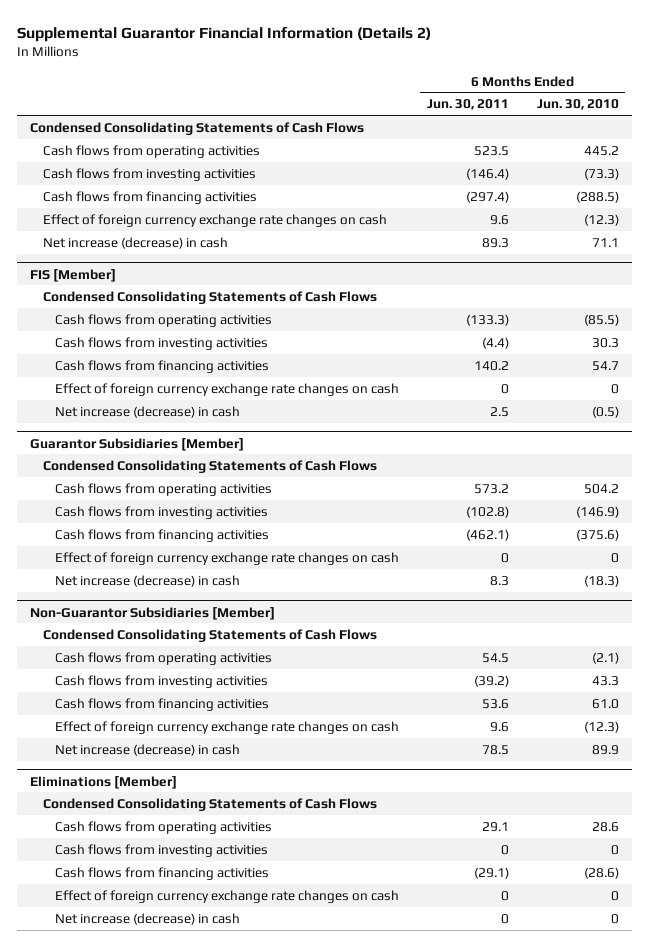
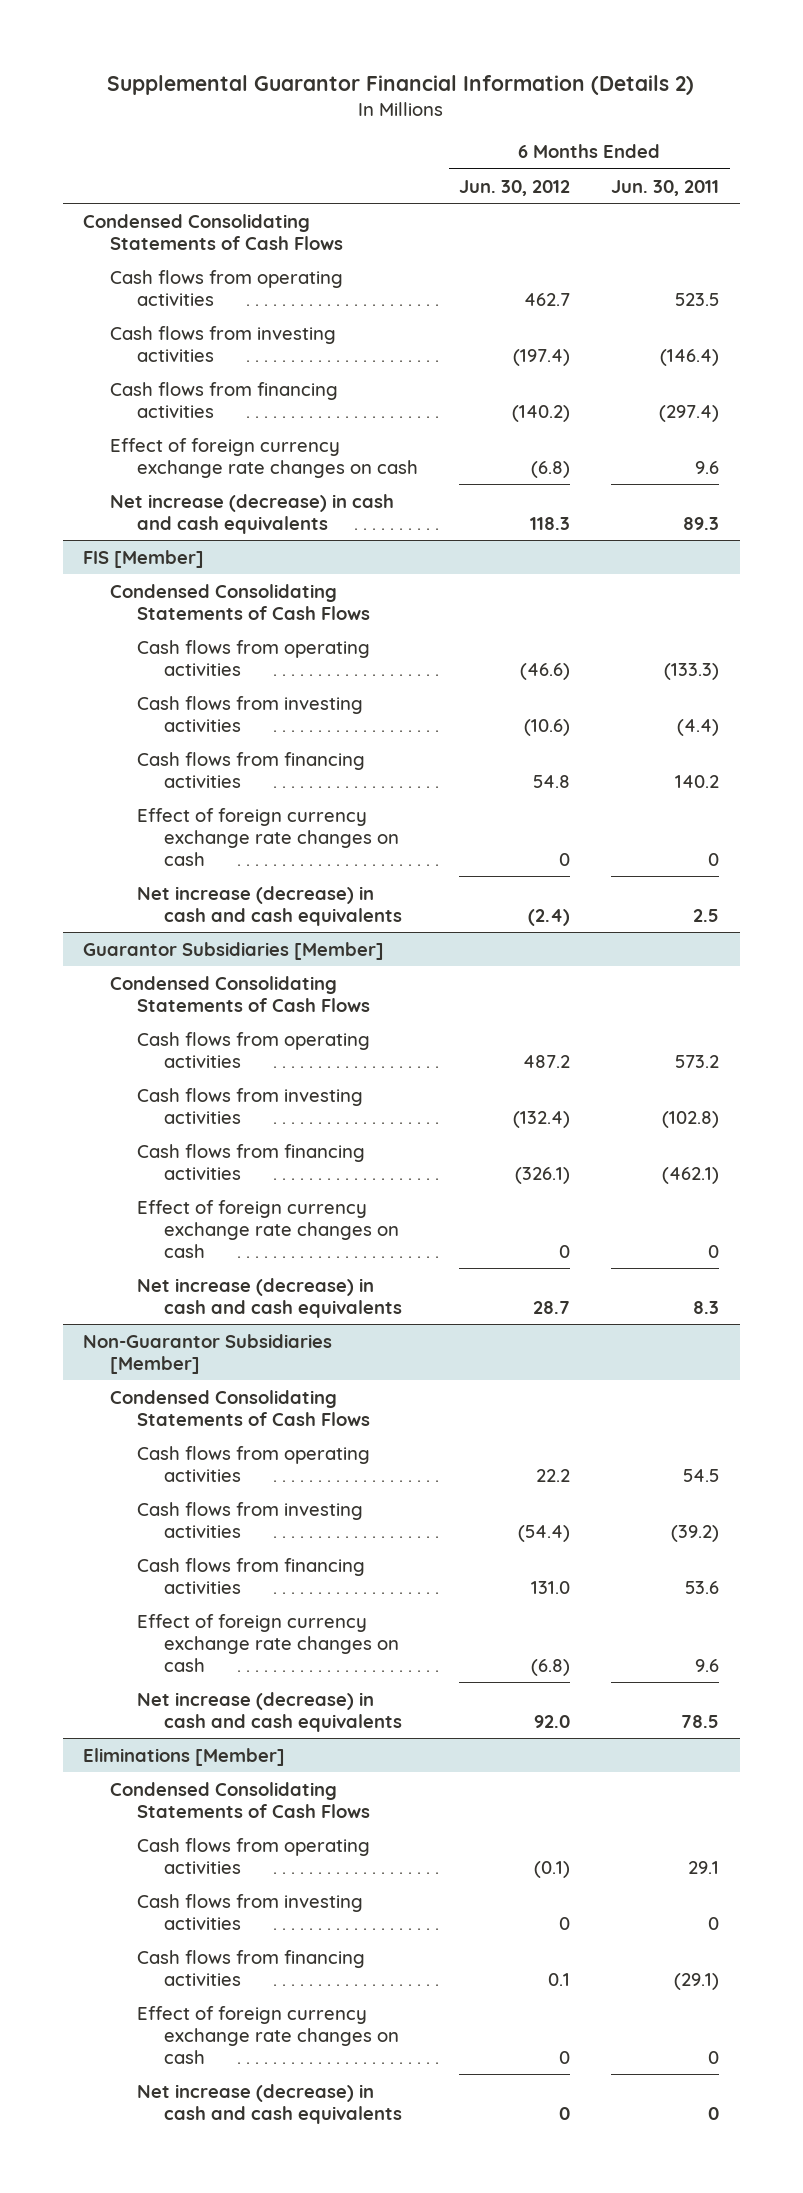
[536,99,619,111] Jun. 30, 2010 -> none
none -> [459,179,571,196] Jun. 30, 2012
[42,236,228,249] Net increase (decrease) in cash -> [110,493,395,534] Net increase (decrease) in cash and cash equivalents
[55,405,241,418] Net increase (decrease) in cash -> [137,885,402,926] Net increase (decrease) in cash and cash equivalents
[55,574,241,587] Net increase (decrease) in cash -> [137,1277,402,1318] Net increase (decrease) in cash and cash equivalents
[55,743,241,756] Net increase (decrease) in cash -> [137,1691,402,1732] Net increase (decrease) in cash and cash equivalents
[55,912,241,925] Net increase (decrease) in cash -> [137,2083,402,2124] Net increase (decrease) in cash and cash equivalents

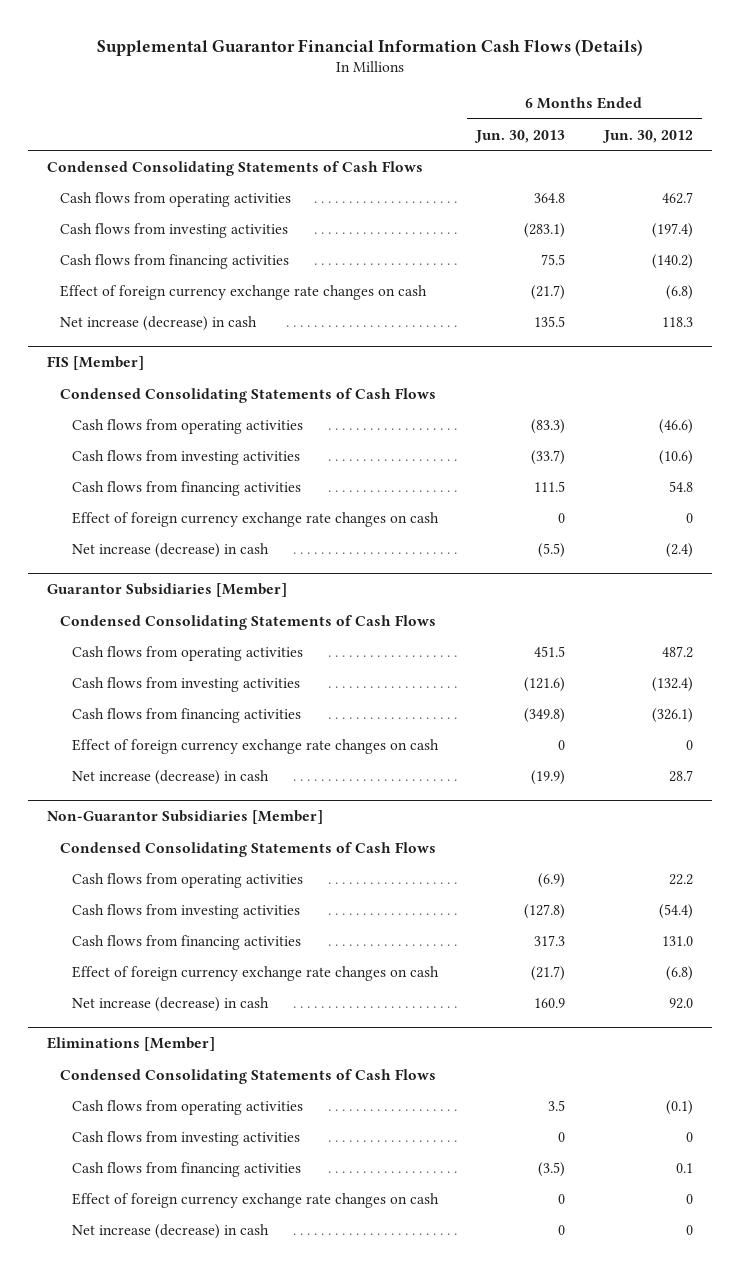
[107,75,695,96] Supplemental Guarantor Financial Information (Details 2) -> [96,38,643,56] Supplemental Guarantor Financial Information Cash Flows (Details)
[611,179,720,196] Jun. 30, 2011 -> none
none -> [474,129,566,143] Jun. 30, 2013
[110,493,395,534] Net increase (decrease) in cash and cash equivalents -> [59,315,257,331] Net increase (decrease) in cash
[137,885,402,926] Net increase (decrease) in cash and cash equivalents -> [71,542,269,558] Net increase (decrease) in cash
[137,1277,402,1318] Net increase (decrease) in cash and cash equivalents -> [71,769,269,785] Net increase (decrease) in cash
[137,1691,402,1732] Net increase (decrease) in cash and cash equivalents -> [71,996,269,1012] Net increase (decrease) in cash
[137,2083,402,2124] Net increase (decrease) in cash and cash equivalents -> [71,1223,269,1239] Net increase (decrease) in cash

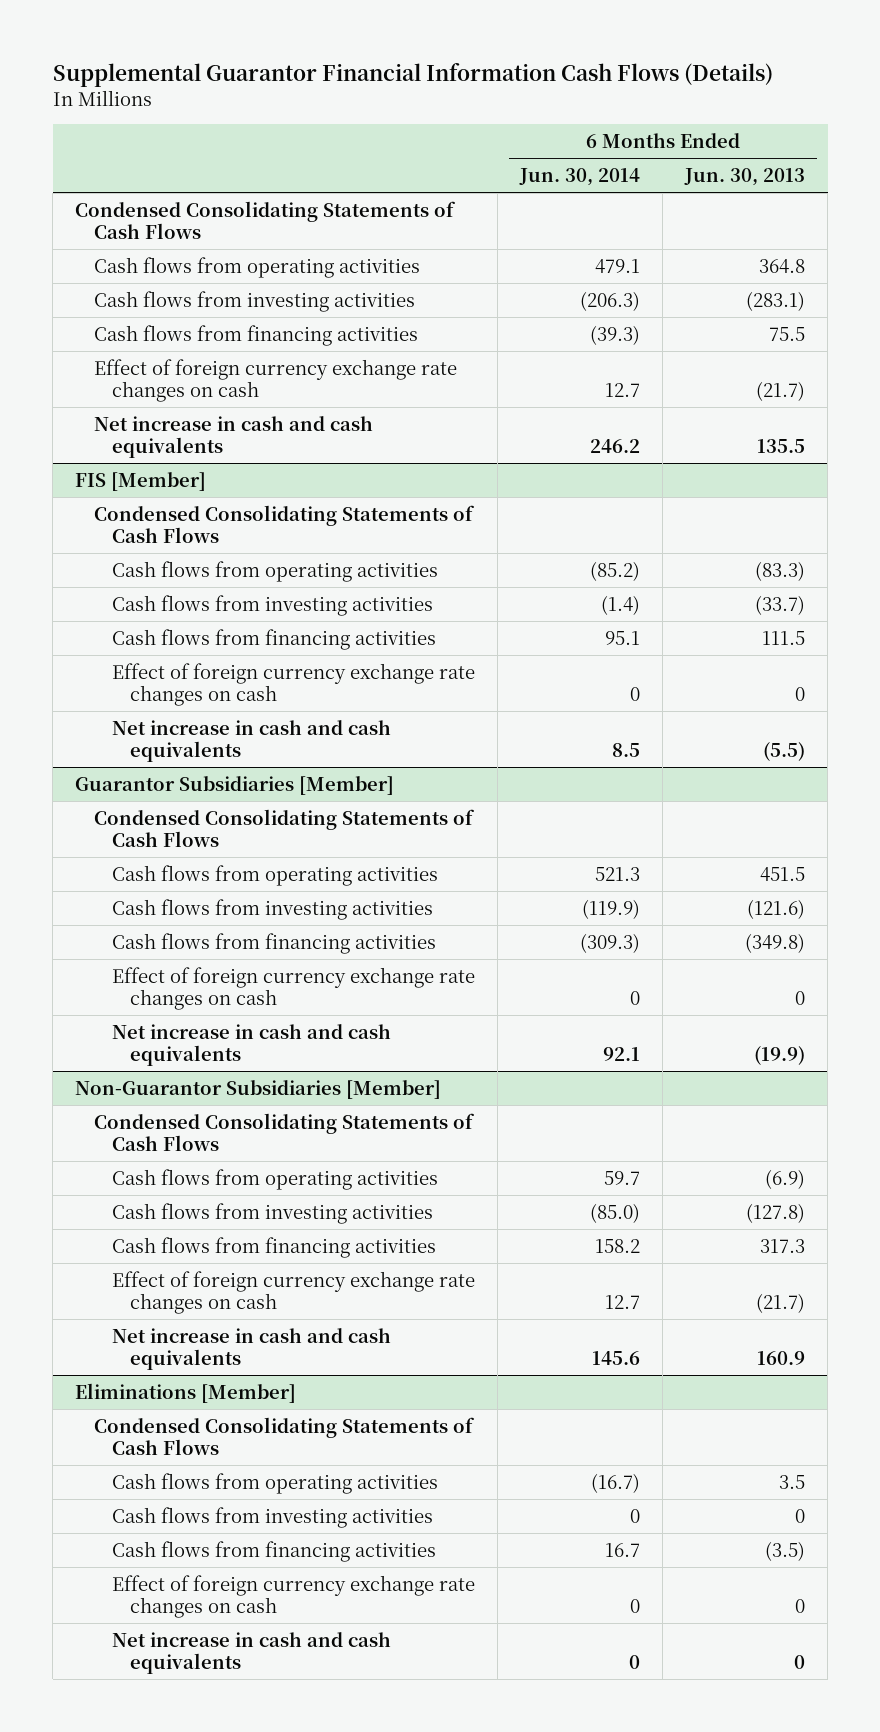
[601,129,693,143] Jun. 30, 2012 -> none
none -> [519,167,641,186] Jun. 30, 2014
[59,315,257,331] Net increase (decrease) in cash -> [93,415,373,459] Net increase in cash and cash equivalents
[71,542,269,558] Net increase (decrease) in cash -> [111,719,391,763] Net increase in cash and cash equivalents
[71,769,269,785] Net increase (decrease) in cash -> [111,1023,391,1067] Net increase in cash and cash equivalents
[71,996,269,1012] Net increase (decrease) in cash -> [111,1327,391,1371] Net increase in cash and cash equivalents
[71,1223,269,1239] Net increase (decrease) in cash -> [111,1631,391,1675] Net increase in cash and cash equivalents

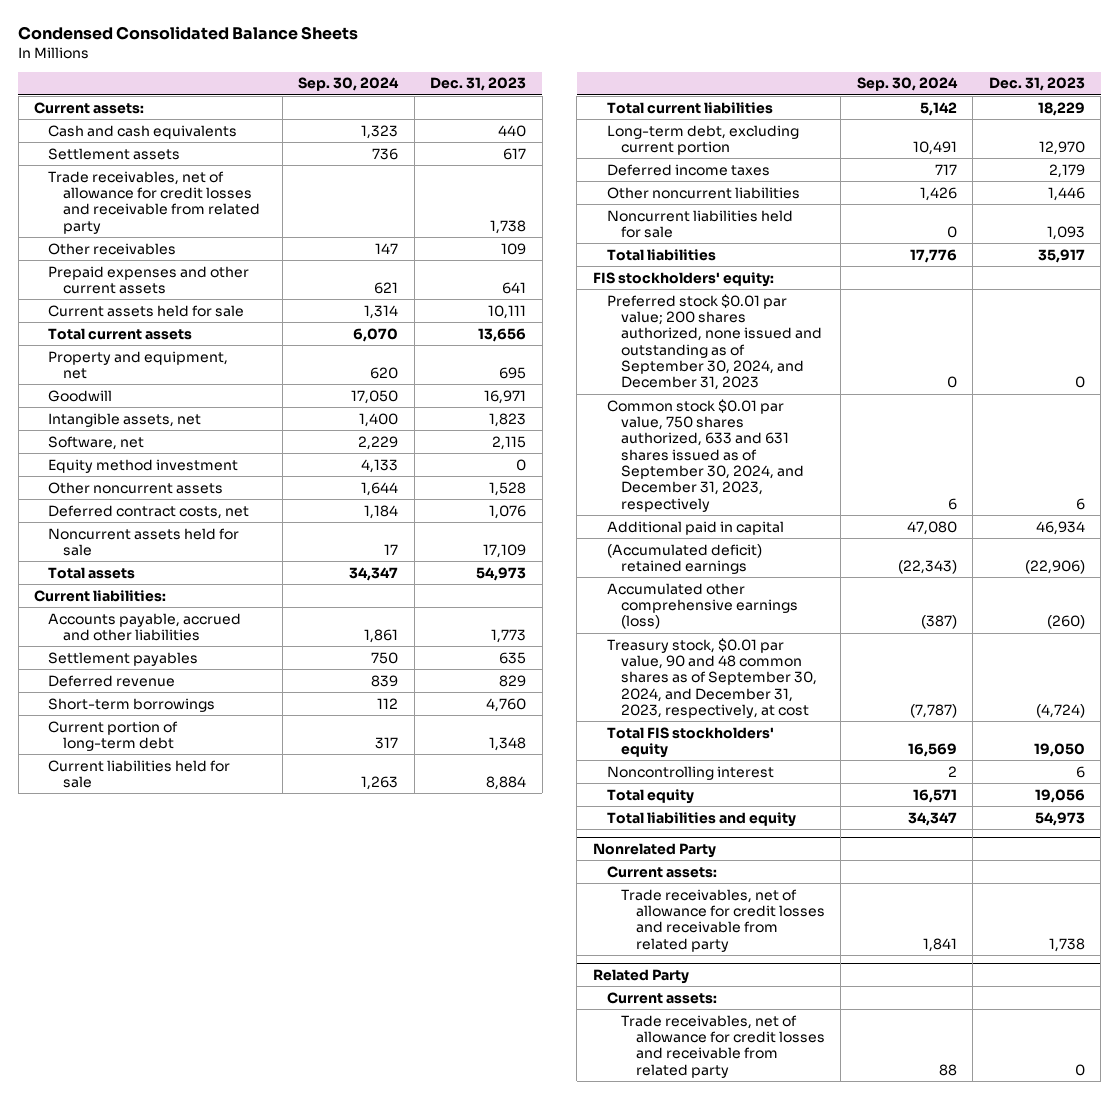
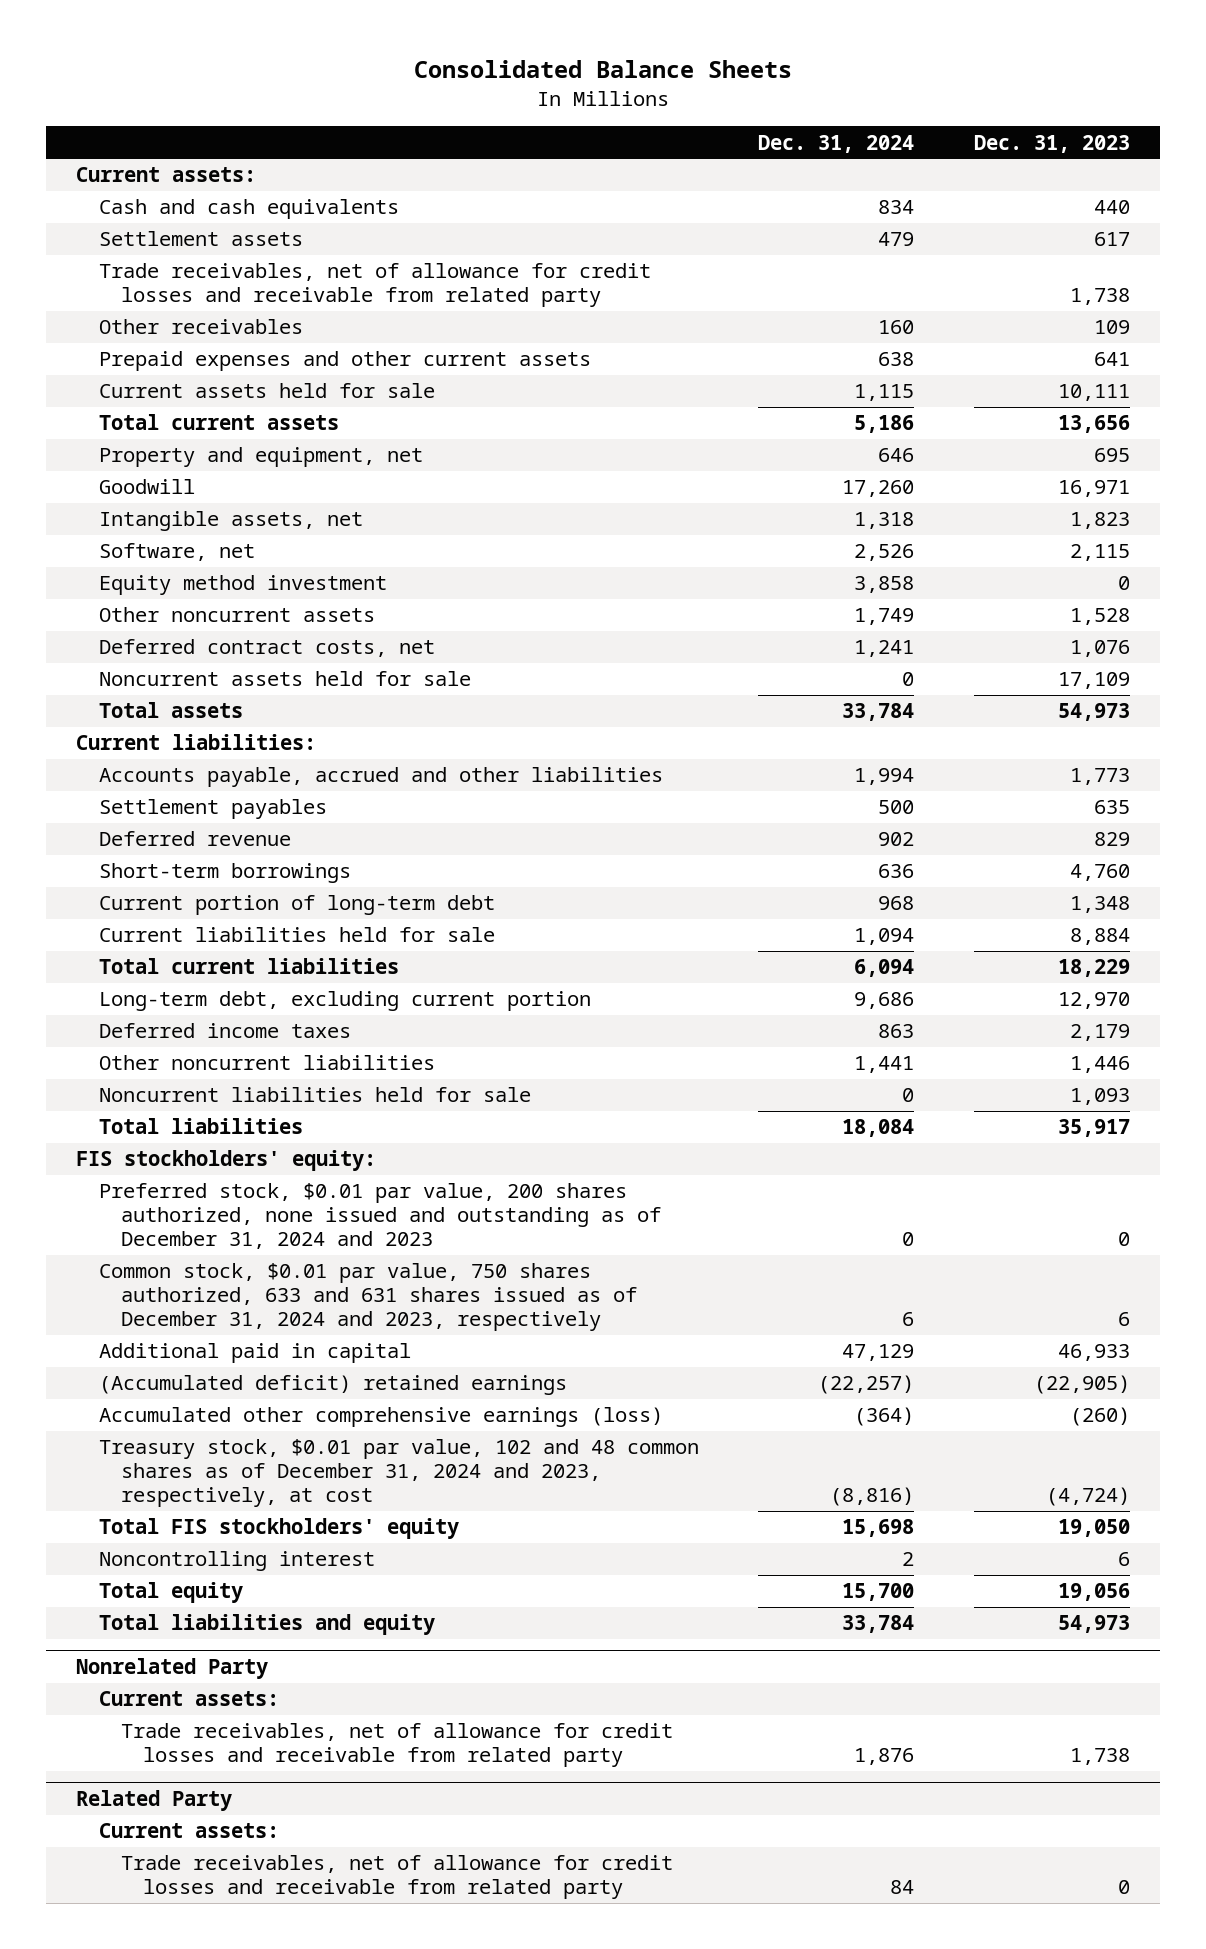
[18,26,359,41] Condensed Consolidated Balance Sheets -> [414,60,793,79] Consolidated Balance Sheets
[298,77,400,92] Sep. 30, 2024 -> none
none -> [758,134,915,153] Dec. 31, 2024
[607,293,823,391] Preferred stock $0.01 par value; 200 shares authorized, none issued and outstanding as of September 30, 2024, and December 31, 2023 -> [98,1183,661,1250] Preferred stock, $0.01 par value, 200 shares authorized, none issued and outstanding as of December 31, 2024 and 2023
[607,398,805,512] Common stock $0.01 par value, 750 shares authorized, 633 and 631 shares issued as of September 30, 2024, and December 31, 2023, respectively -> [98,1263,637,1332] Common stock, $0.01 par value, 750 shares authorized, 633 and 631 shares issued as of December 31, 2024 and 2023, respectively
[1035,520,1085,535] 46,934 -> [1057,1344,1130,1362] 46,933
[1024,559,1085,574] (22,906) -> [1033,1375,1130,1395] (22,905)
[607,637,818,718] Treasury stock, $0.01 par value, 90 and 48 common shares as of September 30, 2024, and December 31, 2023, respectively, at cost -> [98,1439,699,1508] Treasury stock, $0.01 par value, 102 and 48 common shares as of December 31, 2024 and 2023, respectively, at cost

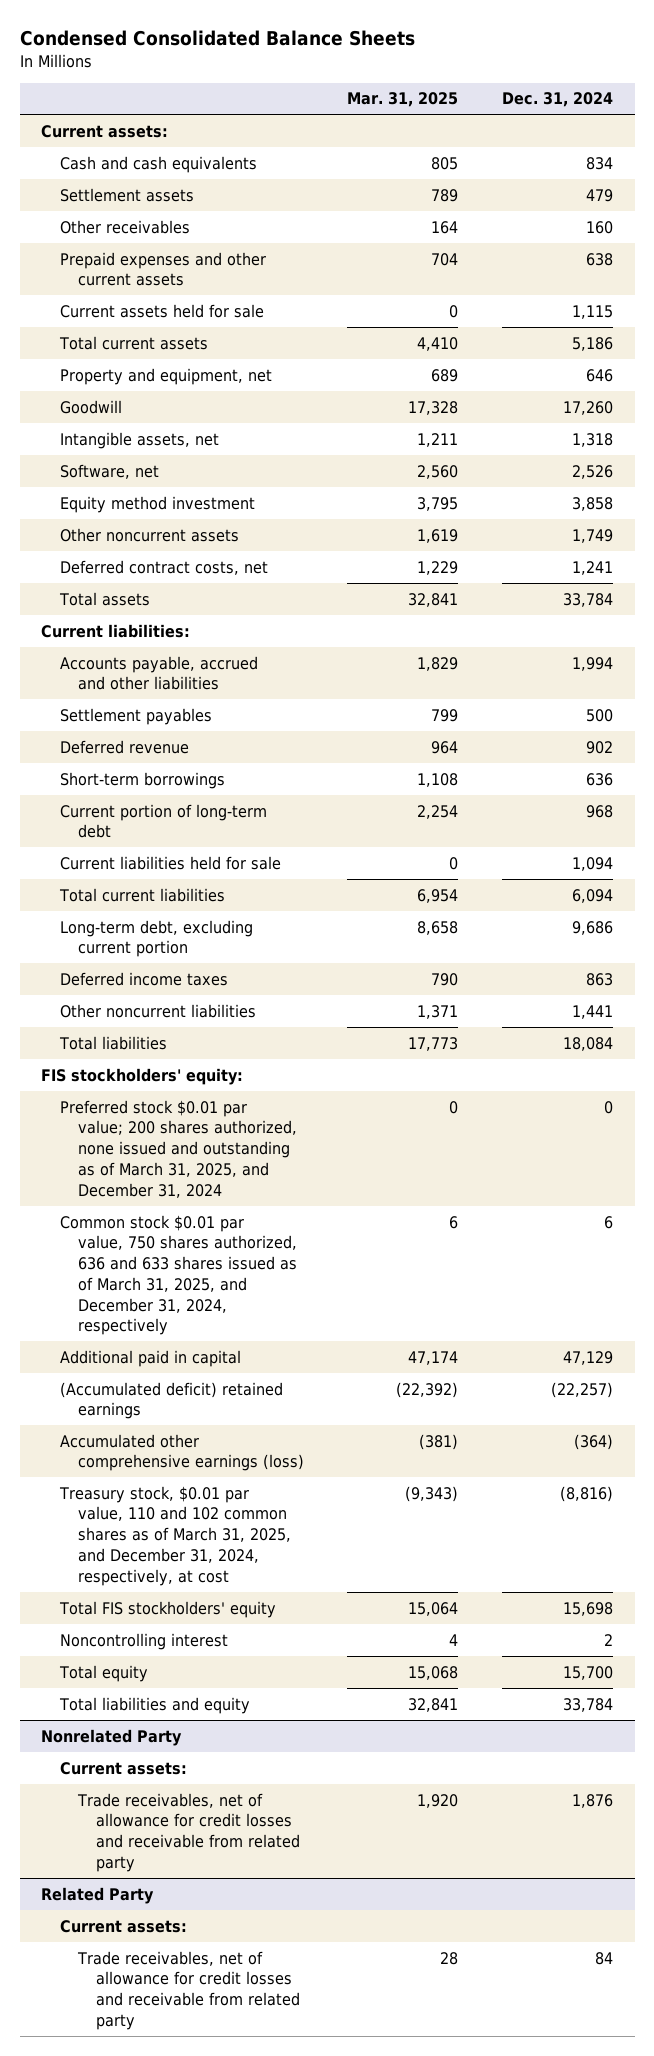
[414,60,793,79] Consolidated Balance Sheets -> [19,29,415,46] Condensed Consolidated Balance Sheets
[973,134,1130,153] Dec. 31, 2023 -> none
none -> [347,92,459,108] Mar. 31, 2025
[98,263,651,308] Trade receivables, net of allowance for credit losses and receivable from related party -> none
[98,671,471,687] Noncurrent assets held for sale -> none
[98,1087,531,1103] Noncurrent liabilities held for sale -> none
[98,1183,661,1250] Preferred stock, $0.01 par value, 200 shares authorized, none issued and outstanding as of December 31, 2024 and 2023 -> [59,1099,297,1198] Preferred stock $0.01 par value; 200 shares authorized, none issued and outstanding as of March 31, 2025, and December 31, 2024
[98,1263,637,1332] Common stock, $0.01 par value, 750 shares authorized, 633 and 631 shares issued as of December 31, 2024 and 2023, respectively -> [59,1214,297,1336] Common stock $0.01 par value, 750 shares authorized, 636 and 633 shares issued as of March 31, 2025, and December 31, 2024, respectively
[98,1439,699,1508] Treasury stock, $0.01 par value, 102 and 48 common shares as of December 31, 2024 and 2023, respectively, at cost -> [58,1485,291,1586] Treasury stock, $0.01 par value, 110 and 102 common shares as of March 31, 2025, and December 31, 2024, respectively, at cost

